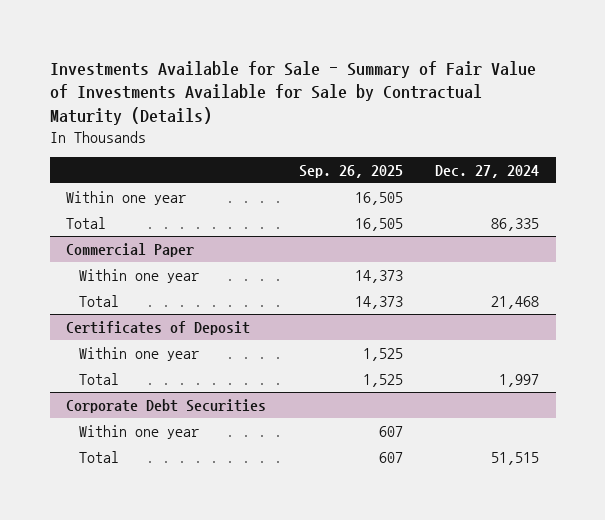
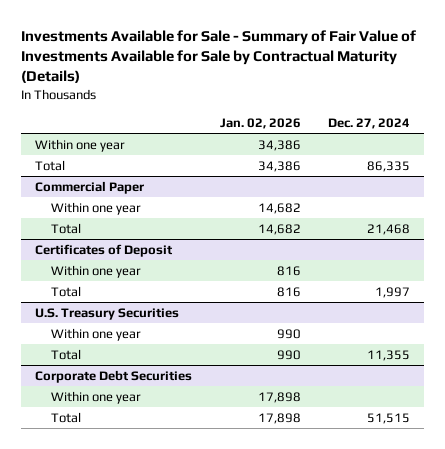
[298,164,403,178] Sep. 26, 2025 -> none
none -> [219,117,301,129] Jan. 02, 2026
none -> [34,307,179,320] U.S. Treasury Securities
none -> [50,327,141,341] Within one year
none -> [50,348,81,360] Total

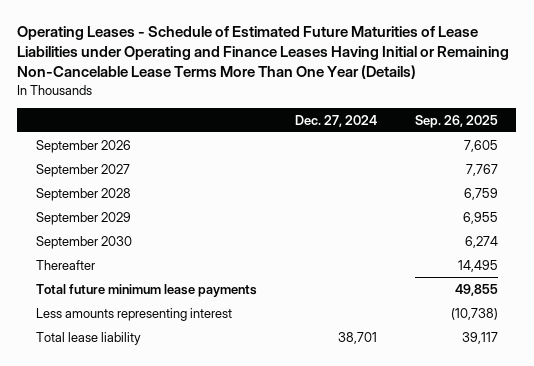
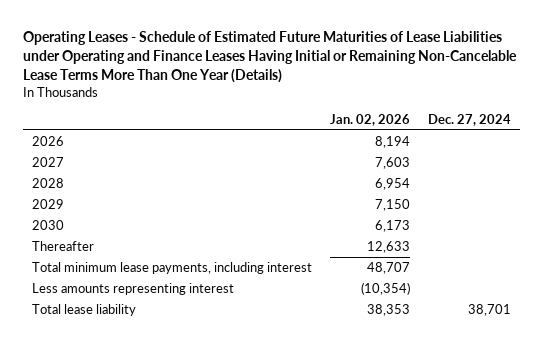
[414,114,498,128] Sep. 26, 2025 -> none
none -> [329,113,410,126] Jan. 02, 2026
[36,139,132,153] September 2026 -> [32,135,65,146] 2026
[36,163,131,177] September 2027 -> [32,156,65,167] 2027
[36,187,132,201] September 2028 -> [32,177,65,188] 2028
[36,211,132,225] September 2029 -> [32,198,65,209] 2029
[36,235,133,249] September 2030 -> [32,219,65,230] 2030
[36,283,258,297] Total future minimum lease payments -> [32,261,313,274] Total minimum lease payments, including interest

